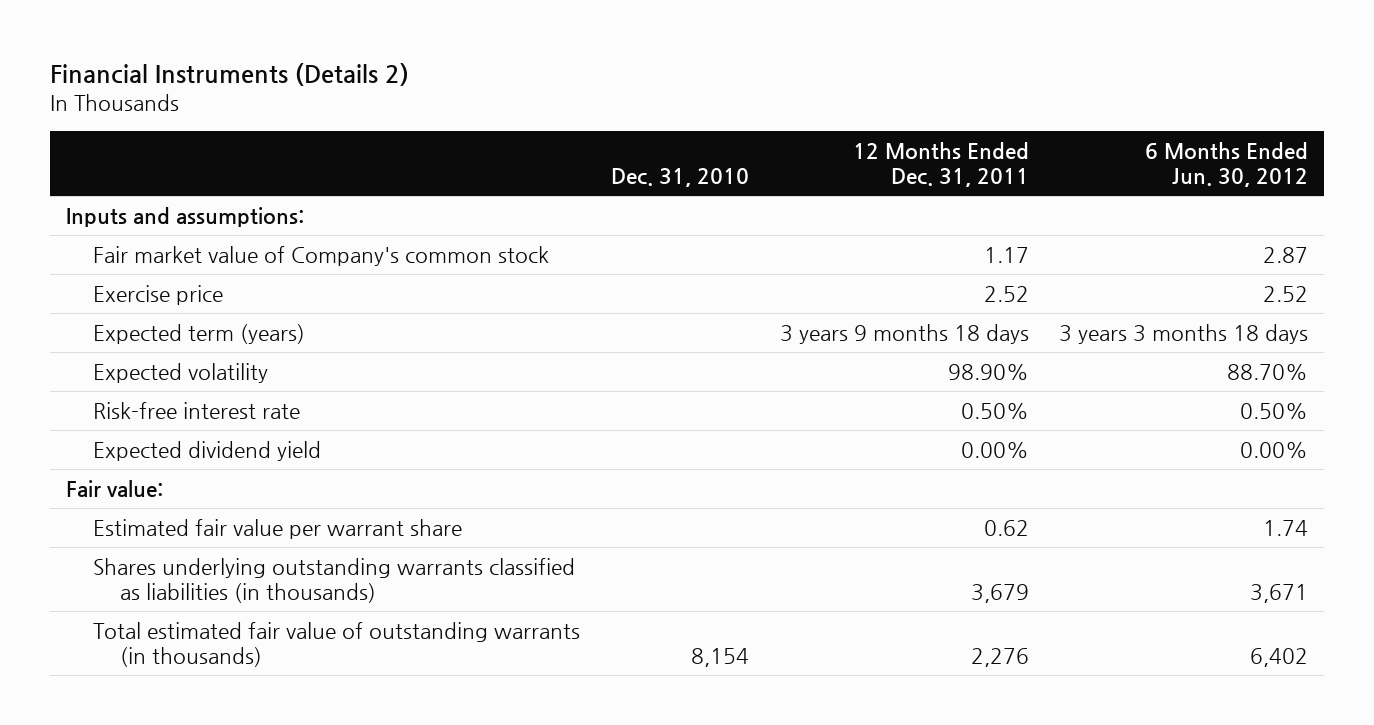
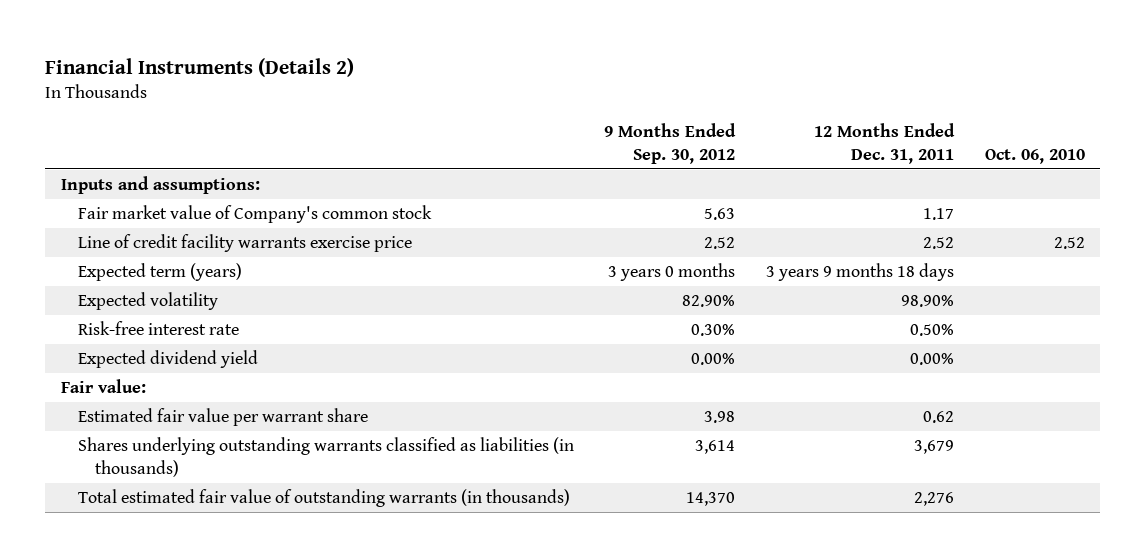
[610,167,749,187] Dec. 31, 2010 -> none
[1145,141,1309,187] 6 Months Ended Jun. 30, 2012 -> none
none -> [604,122,737,164] 9 Months Ended Sep. 30, 2012
none -> [984,148,1085,164] Oct. 06, 2010
[92,284,223,305] Exercise price -> [77,234,412,253] Line of credit facility warrants exercise price

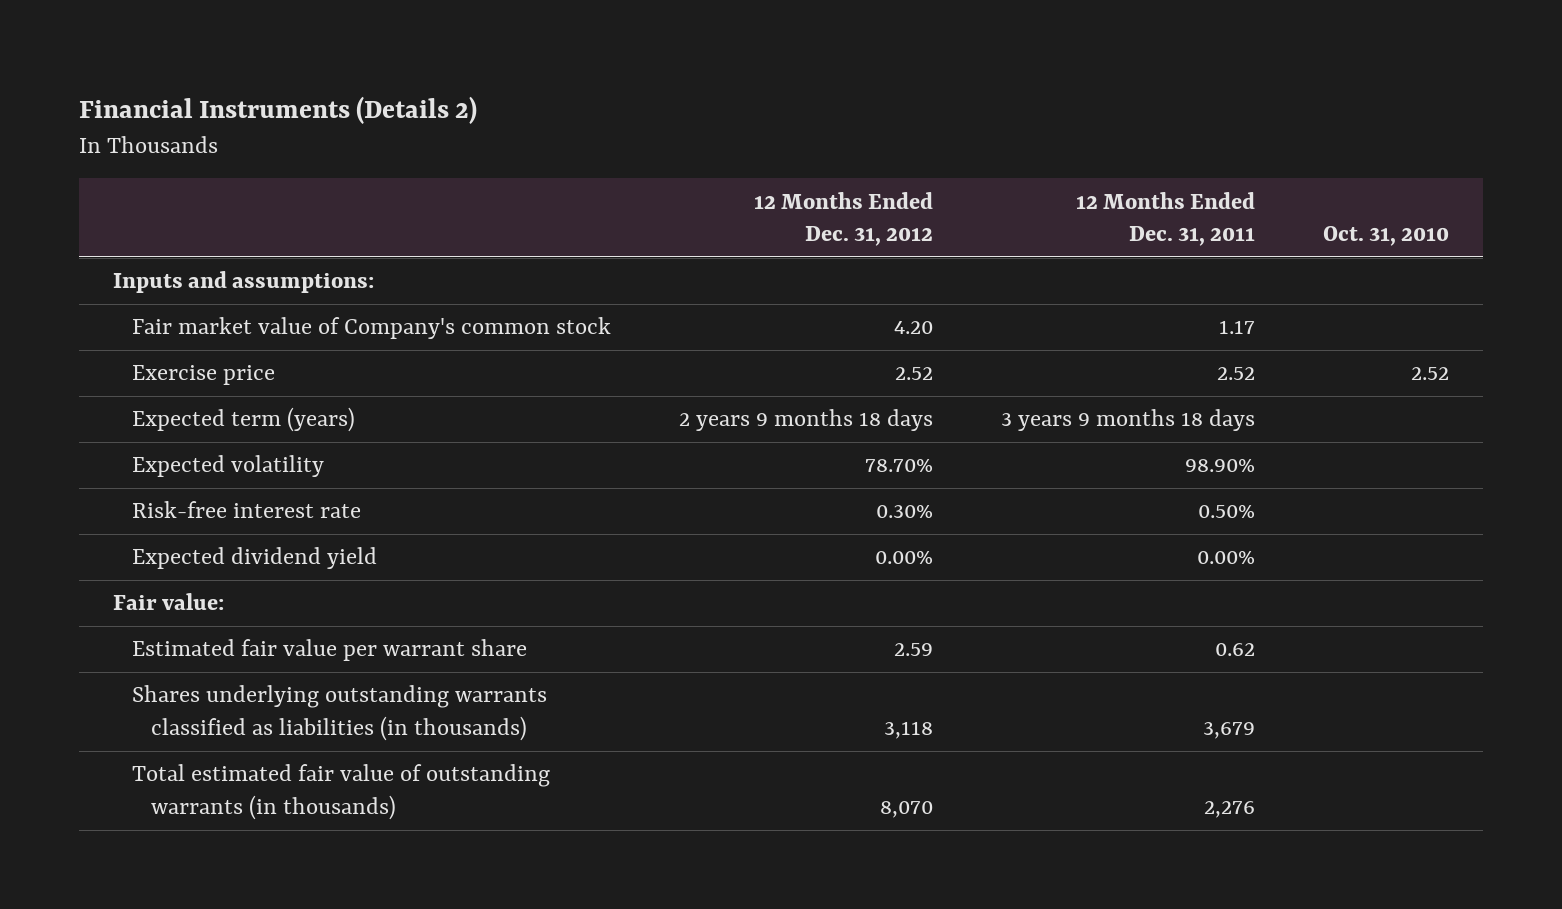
[604,122,737,164] 9 Months Ended Sep. 30, 2012 -> none
[984,148,1085,164] Oct. 06, 2010 -> none
none -> [753,191,933,246] 12 Months Ended Dec. 31, 2012
none -> [1322,225,1449,246] Oct. 31, 2010
[77,234,412,253] Line of credit facility warrants exercise price -> [131,365,275,386] Exercise price

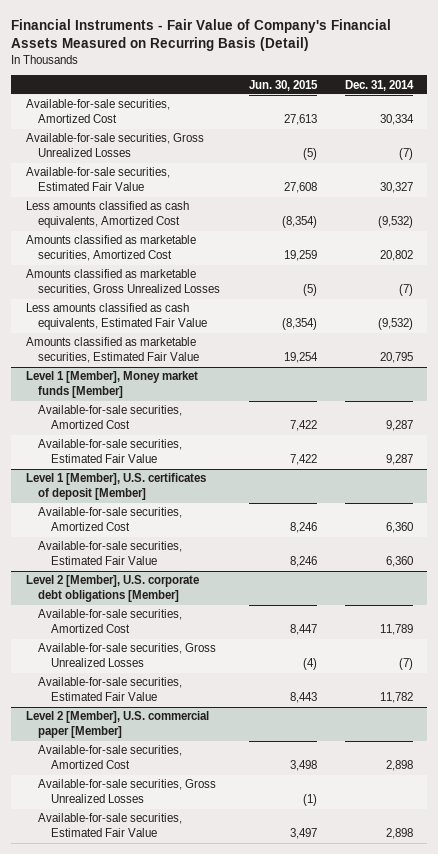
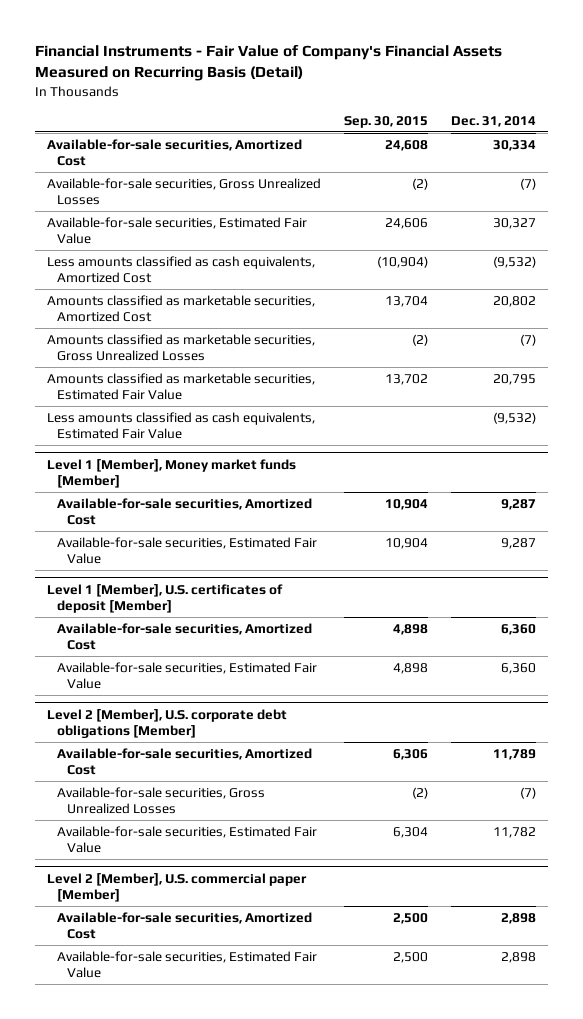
[248,79,318,91] Jun. 30, 2015 -> none
none -> [344,116,429,129] Sep. 30, 2015
[25,303,208,331] Less amounts classified as cash equivalents, Estimated Fair Value -> [46,411,315,439] Less amounts classified as cash equivalents, Estimated Fair Value
[38,779,217,804] Available-for-sale securities, Gross Unrealized Losses -> none

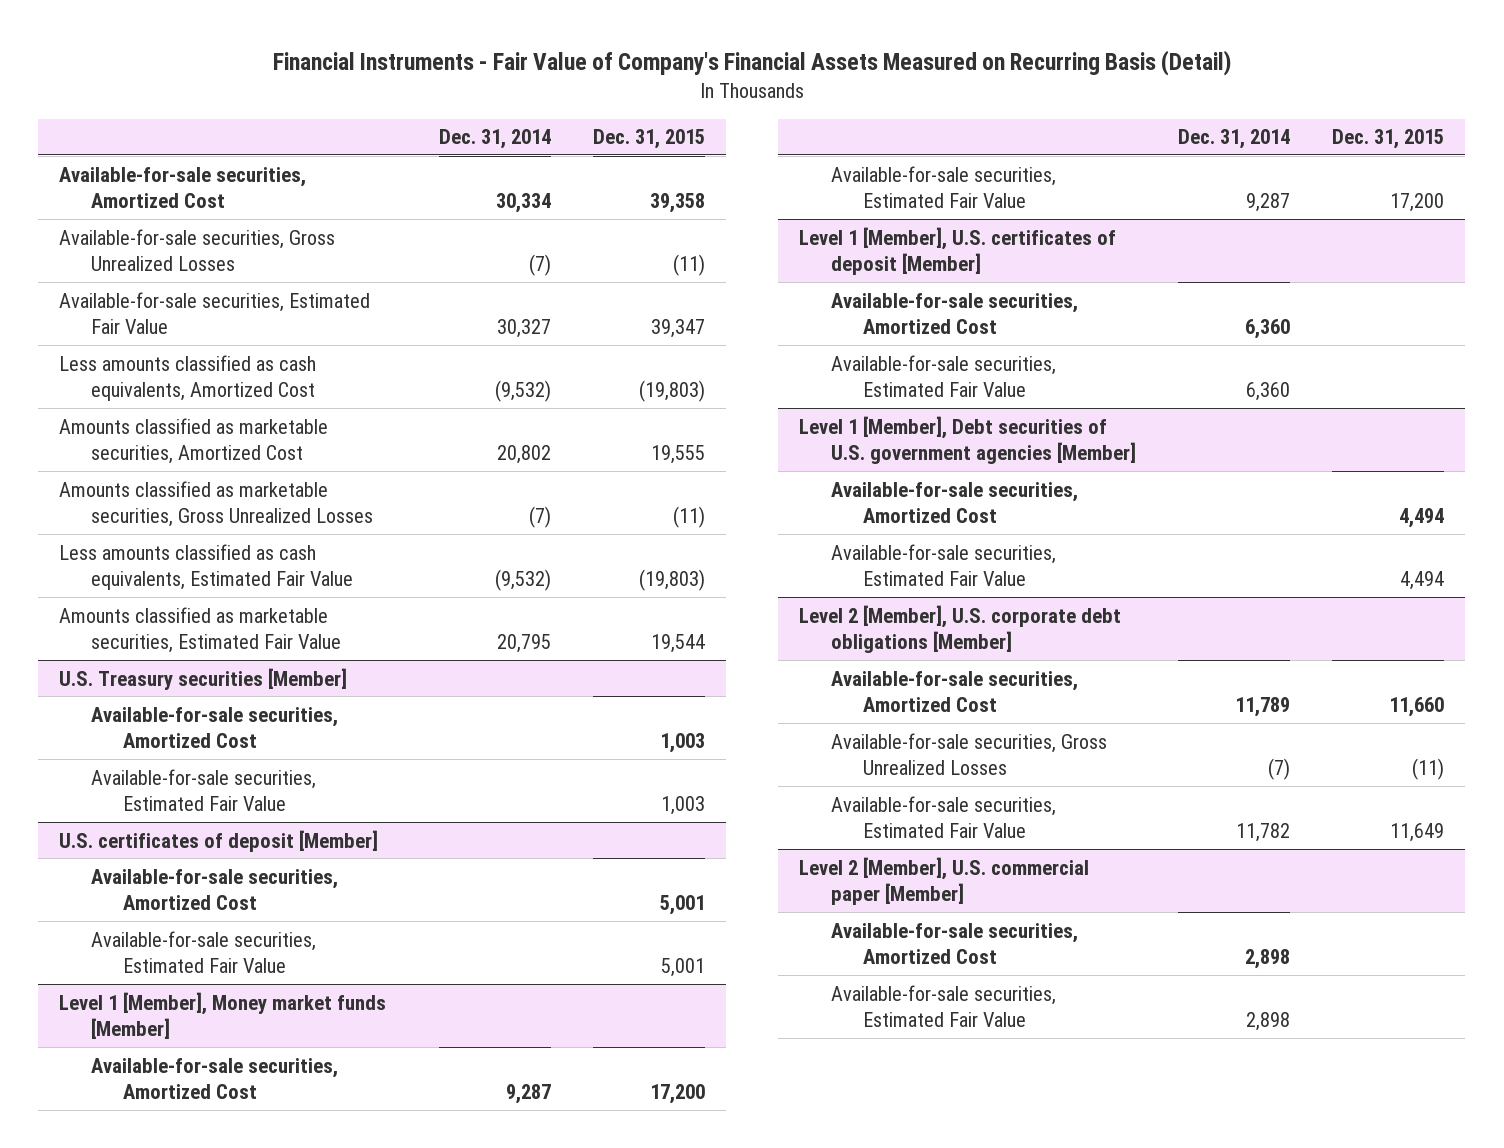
[344,116,429,129] Sep. 30, 2015 -> none
none -> [592,129,705,150] Dec. 31, 2015
[46,372,315,400] Amounts classified as marketable securities, Estimated Fair Value -> [59,606,342,654] Amounts classified as marketable securities, Estimated Fair Value
none -> [59,667,348,690] U.S. Treasury securities [Member]
none -> [91,706,339,749] Available-for-sale securities, Amortized Cost
none -> [91,768,317,812] Available-for-sale securities, Estimated Fair Value
none -> [59,829,379,852] U.S. certificates of deposit [Member]
none -> [91,868,339,911] Available-for-sale securities, Amortized Cost
none -> [91,930,317,974] Available-for-sale securities, Estimated Fair Value
none -> [798,415,1136,465] Level 1 [Member], Debt securities of U.S. government agencies [Member]
none -> [830,481,1078,524] Available-for-sale securities, Amortized Cost
none -> [830,543,1056,587] Available-for-sale securities, Estimated Fair Value

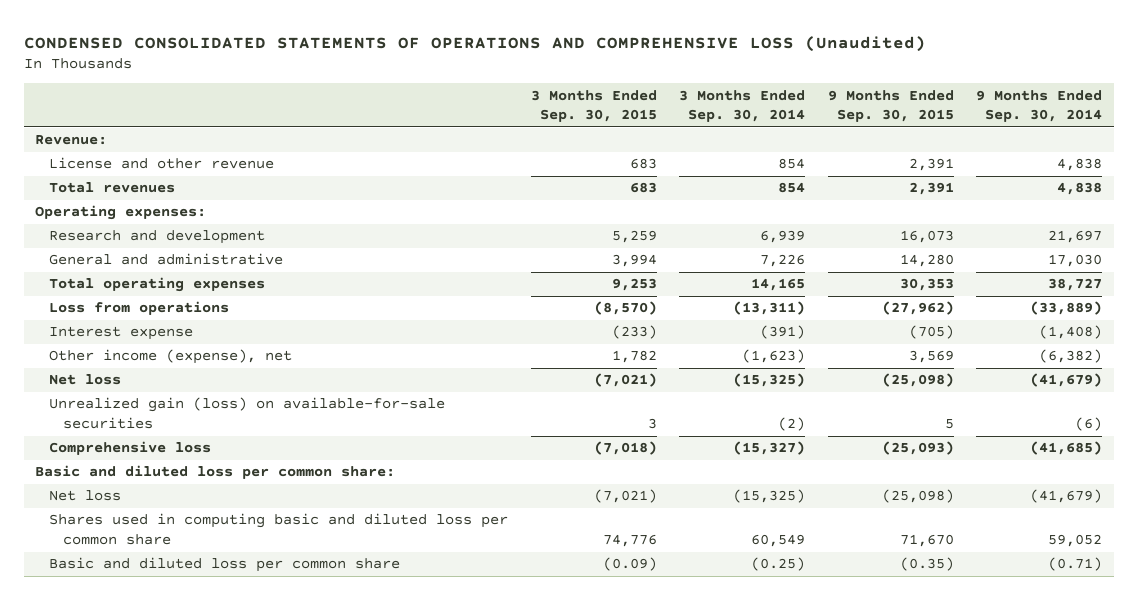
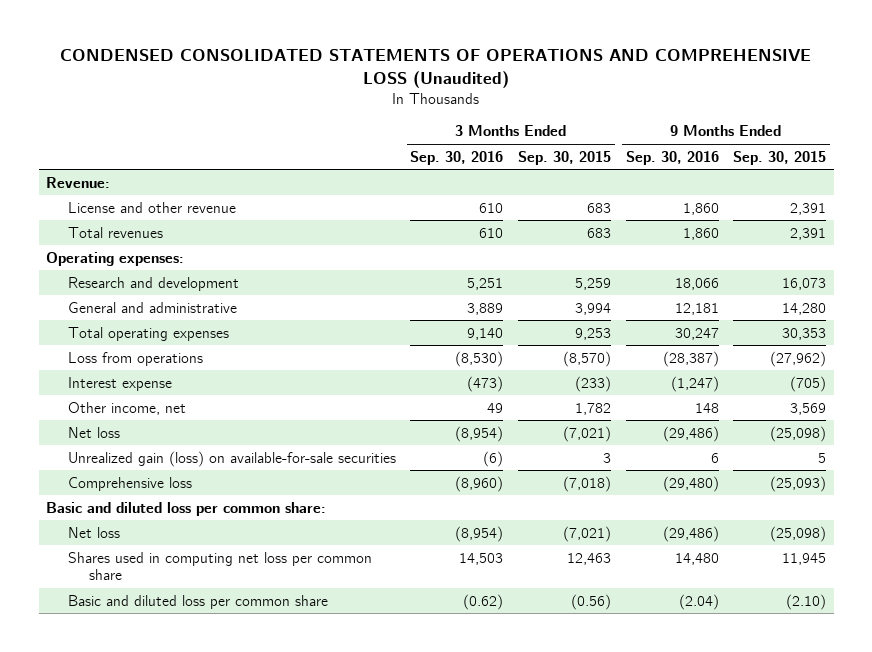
[679,89,806,123] 3 Months Ended Sep. 30, 2014 -> none
[976,89,1103,123] 9 Months Ended Sep. 30, 2014 -> none
none -> [410,150,504,165] Sep. 30, 2016
none -> [625,150,719,165] Sep. 30, 2016
[49,349,293,365] Other income (expense), net -> [67,401,186,415] Other income, net
[49,513,509,546] Shares used in computing basic and diluted loss per common share -> [67,551,372,581] Shares used in computing net loss per common share
[602,534,657,548] 74,776 -> [566,552,611,565] 12,463
[899,534,954,548] 71,670 -> [782,552,827,565] 11,945
[602,557,657,572] (0.09) -> [570,593,611,610] (0.56)
[899,557,954,572] (0.35) -> [786,593,827,610] (2.10)

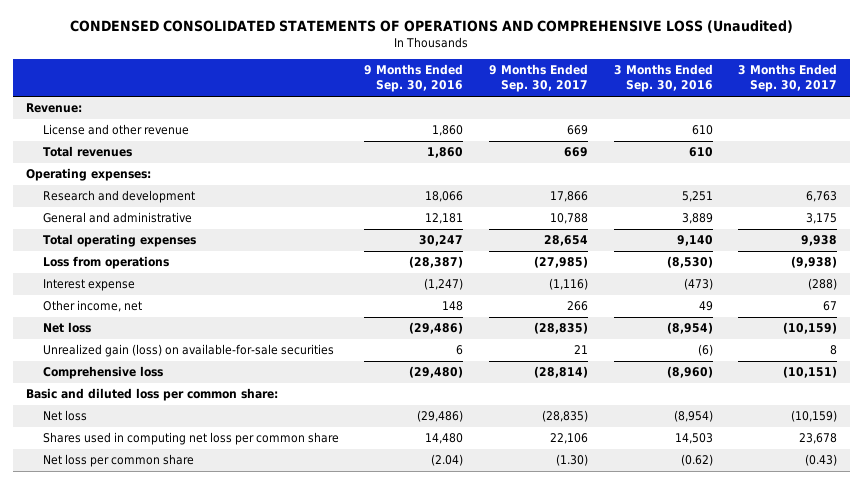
[517,150,611,165] Sep. 30, 2015 -> none
[733,150,827,165] Sep. 30, 2015 -> none
none -> [488,64,588,93] 9 Months Ended Sep. 30, 2017
none -> [738,64,838,93] 3 Months Ended Sep. 30, 2017
[67,594,328,609] Basic and diluted loss per common share -> [42,454,194,468] Net loss per common share

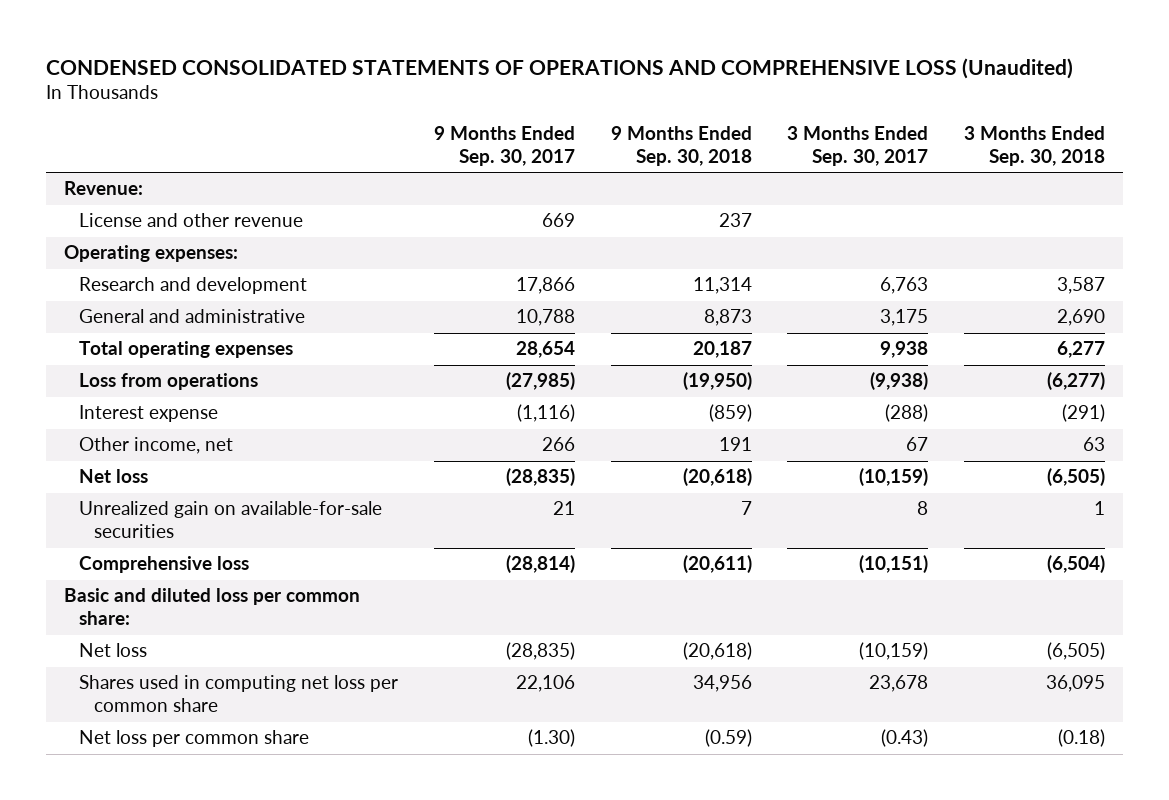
[364,64,464,93] 9 Months Ended Sep. 30, 2016 -> none
[613,64,713,93] 3 Months Ended Sep. 30, 2016 -> none
none -> [610,126,752,167] 9 Months Ended Sep. 30, 2018
none -> [964,126,1106,167] 3 Months Ended Sep. 30, 2018
[42,146,132,158] Total revenues -> none
[42,344,334,358] Unrealized gain (loss) on available-for-sale securities -> [79,501,383,539] Unrealized gain on available-for-sale securities

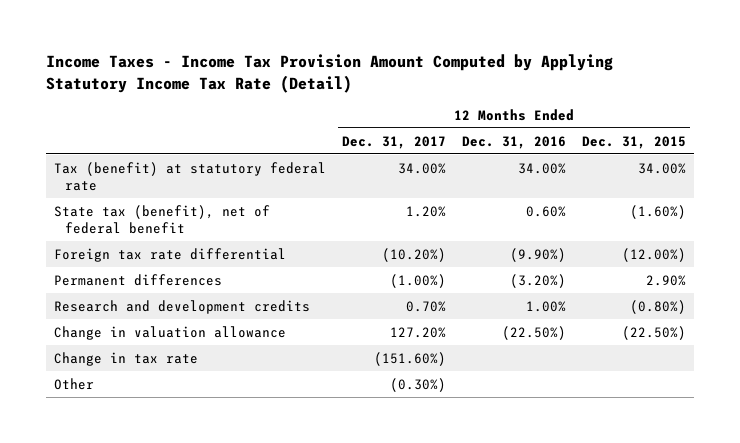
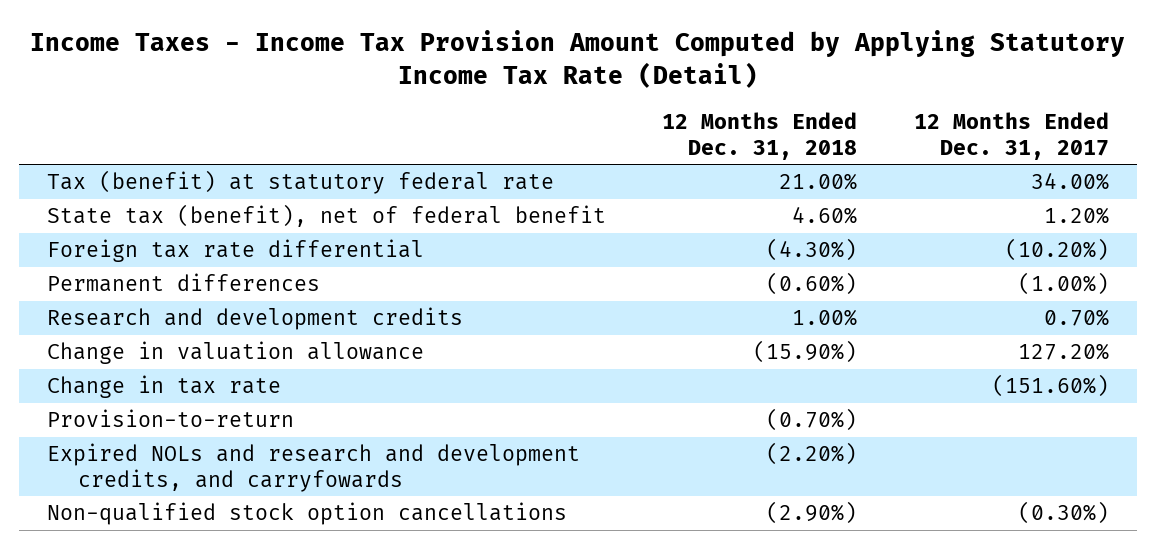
[461,135,566,149] Dec. 31, 2016 -> none
[581,135,686,149] Dec. 31, 2015 -> none
none -> [662,112,858,160] 12 Months Ended Dec. 31, 2018
[53,377,94,390] Other -> none
none -> [47,409,295,428] Provision-to-return
none -> [47,443,581,492] Expired NOLs and research and development credits, and carryfowards
none -> [47,502,568,526] Non-qualified stock option cancellations

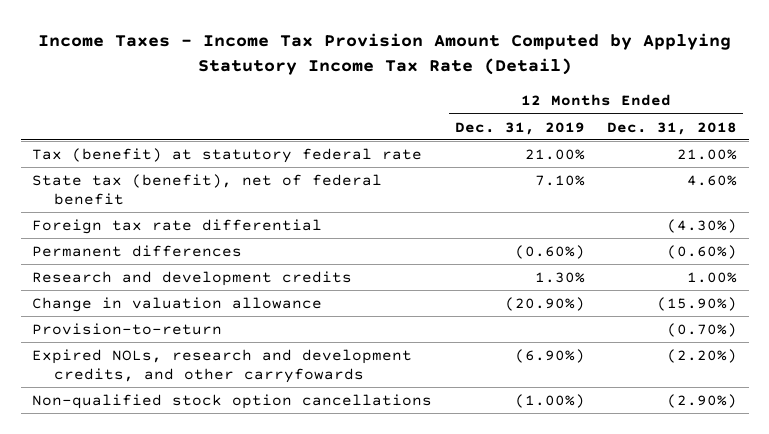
[913,112,1109,160] 12 Months Ended Dec. 31, 2017 -> none
none -> [454,121,585,135] Dec. 31, 2019
[47,375,282,399] Change in tax rate -> none
[47,443,581,492] Expired NOLs and research and development credits, and carryfowards -> [32,348,413,383] Expired NOLs, research and development credits, and other carryfowards

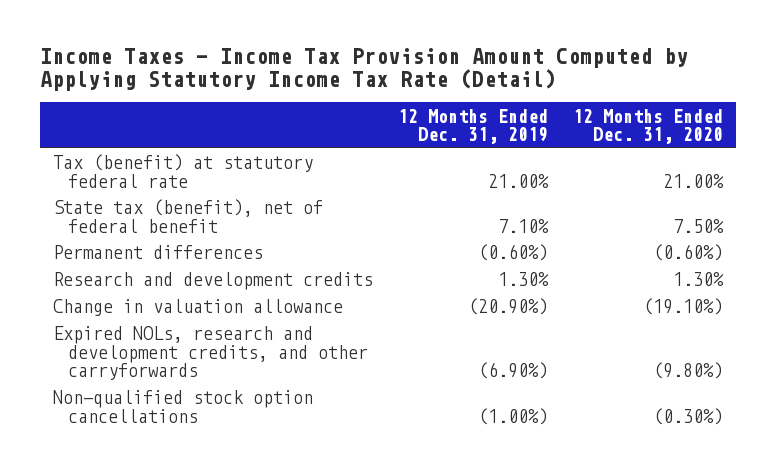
[607,121,738,135] Dec. 31, 2018 -> none
none -> [573,108,724,145] 12 Months Ended Dec. 31, 2020
[32,218,323,234] Foreign tax rate differential -> none
[32,322,223,335] Provision-to-return -> none
[32,348,413,383] Expired NOLs, research and development credits, and other carryfowards -> [52,326,368,381] Expired NOLs, research and development credits, and other carryforwards

